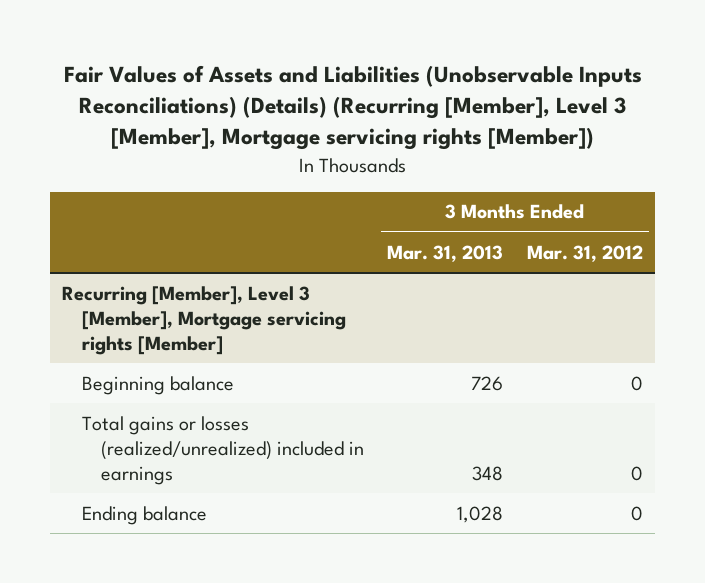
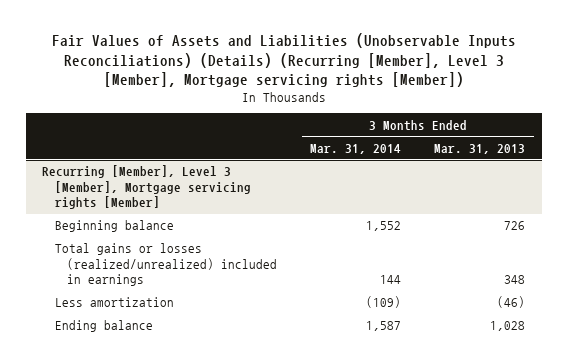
[526,244,643,262] Mar. 31, 2012 -> none
none -> [310,143,402,154] Mar. 31, 2014
none -> [54,297,174,308] Less amortization

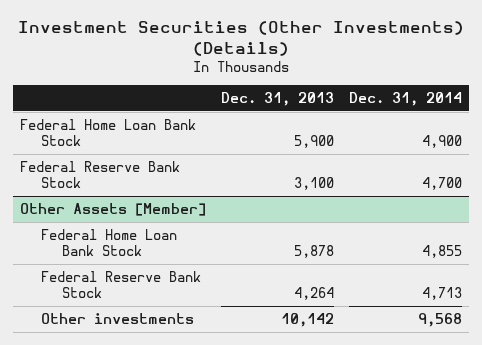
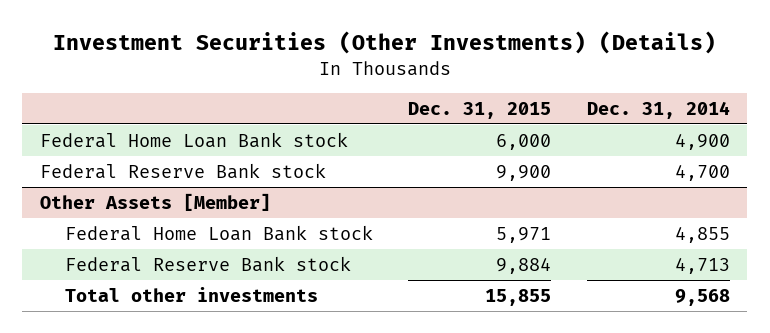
[220,92,334,107] Dec. 31, 2013 -> none
none -> [408,101,552,119] Dec. 31, 2015
[20,118,197,146] Federal Home Loan Bank Stock -> [39,131,348,148] Federal Home Loan Bank stock
[20,160,181,188] Federal Reserve Bank Stock -> [39,162,326,179] Federal Reserve Bank stock
[40,228,177,256] Federal Home Loan Bank Stock -> [65,224,374,241] Federal Home Loan Bank stock
[40,270,201,298] Federal Reserve Bank Stock -> [65,255,352,272] Federal Reserve Bank stock
[40,312,194,324] Other investments -> [65,286,319,302] Total other investments

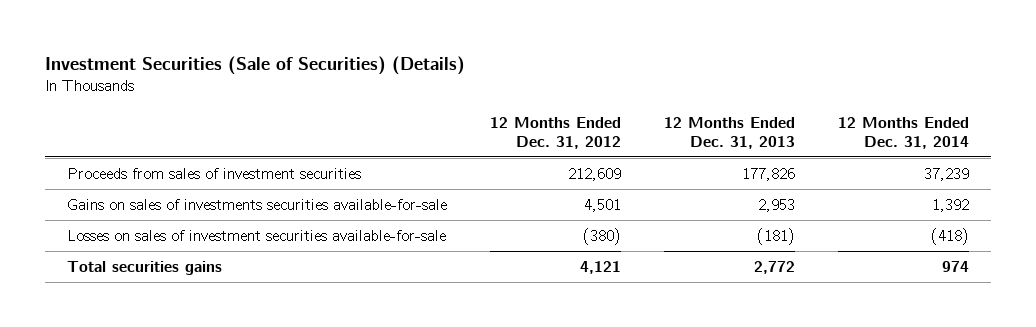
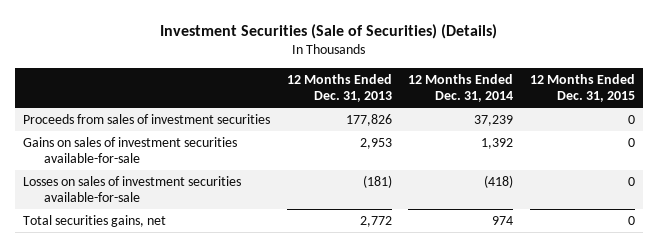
[489,116,621,149] 12 Months Ended Dec. 31, 2012 -> none
none -> [529,74,635,102] 12 Months Ended Dec. 31, 2015
[66,198,447,210] Gains on sales of investments securities available-for-sale -> [23,137,238,163] Gains on sales of investment securities available-for-sale
[66,260,222,275] Total securities gains -> [23,215,167,228] Total securities gains, net

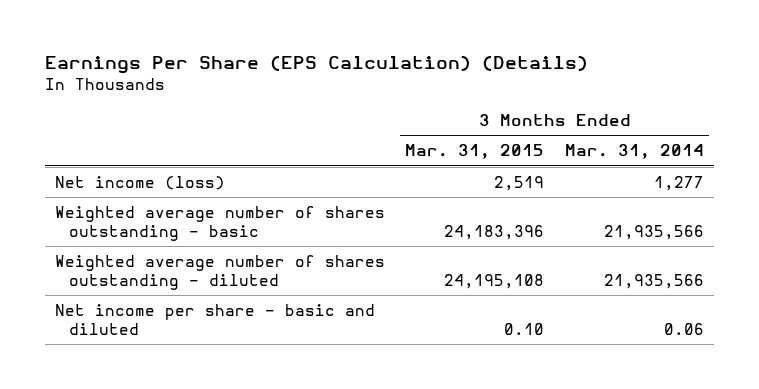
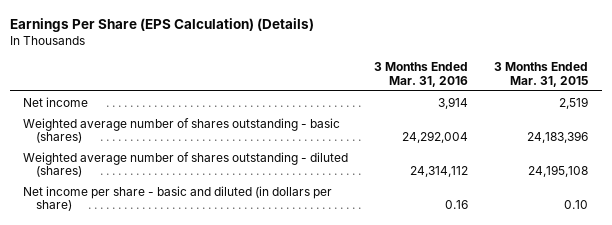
[564,144,704,160] Mar. 31, 2014 -> none
none -> [374,62,469,87] 3 Months Ended Mar. 31, 2016
[55,176,226,191] Net income (loss) -> [23,96,89,107] Net income
[55,206,386,241] Weighted average number of shares outstanding - basic -> [23,117,341,144] Weighted average number of shares outstanding - basic (shares)
[55,255,386,290] Weighted average number of shares outstanding - diluted -> [23,151,349,178] Weighted average number of shares outstanding - diluted (shares)
[55,304,376,335] Net income per share - basic and diluted -> [23,185,333,212] Net income per share - basic and diluted (in dollars per share)

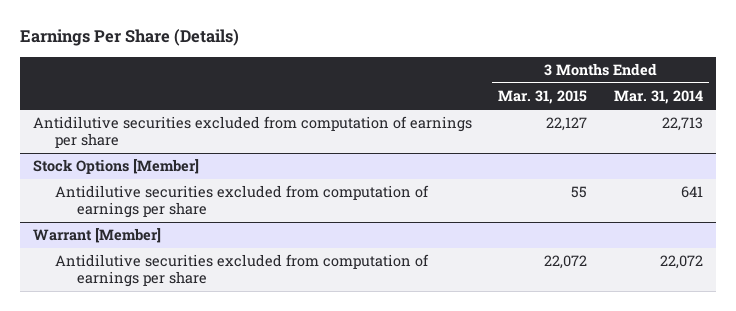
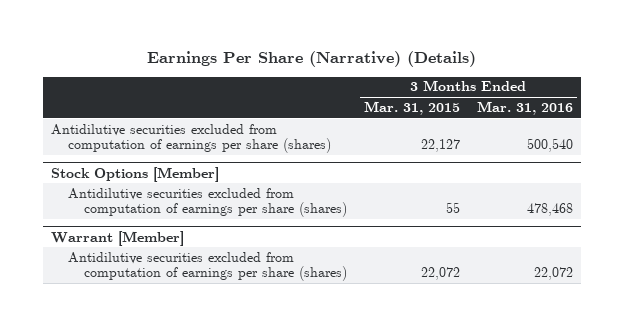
[19,29,239,47] Earnings Per Share (Details) -> [146,51,476,68] Earnings Per Share (Narrative) (Details)
[613,90,703,105] Mar. 31, 2014 -> none
none -> [476,100,573,115] Mar. 31, 2016
[32,116,472,149] Antidilutive securities excluded from computation of earnings per share -> [51,123,331,154] Antidilutive securities excluded from computation of earnings per share (shares)
[54,185,429,219] Antidilutive securities excluded from computation of earnings per share -> [67,187,348,218] Antidilutive securities excluded from computation of earnings per share (shares)
[54,254,429,288] Antidilutive securities excluded from computation of earnings per share -> [67,251,348,282] Antidilutive securities excluded from computation of earnings per share (shares)

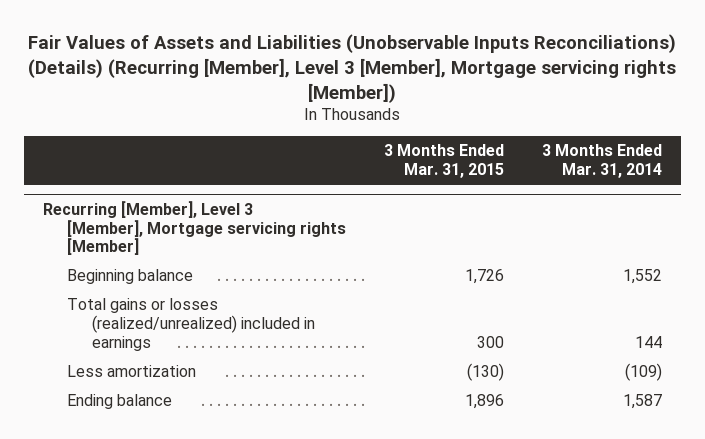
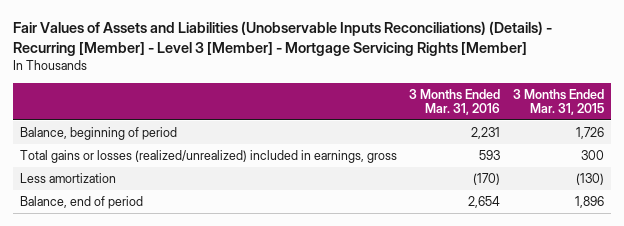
[28,33,677,103] Fair Values of Assets and Liabilities (Unobservable Inputs Reconciliations) (Details) (Recurring [Member], Level 3 [Member], Mortgage servicing rights [Member]) -> [13,21,553,56] Fair Values of Assets and Liabilities (Unobservable Inputs Reconciliations) (Details) - Recurring [Member] - Level 3 [Member] - Mortgage Servicing Rights [Member]
[541,144,662,179] 3 Months Ended Mar. 31, 2014 -> none
none -> [409,88,501,116] 3 Months Ended Mar. 31, 2016
[43,200,347,256] Recurring [Member], Level 3 [Member], Mortgage servicing rights [Member] -> none
[67,269,194,285] Beginning balance -> [19,126,177,140] Balance, beginning of period
[67,298,315,352] Total gains or losses (realized/unrealized) included in earnings -> [19,149,397,163] Total gains or losses (realized/unrealized) included in earnings, gross
[67,394,173,410] Ending balance -> [19,195,143,209] Balance, end of period

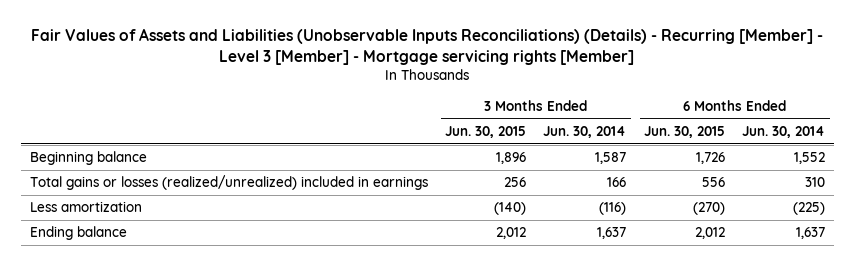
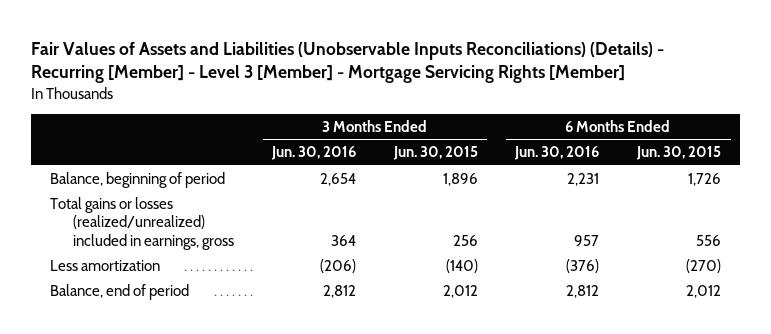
[31,28,824,66] Fair Values of Assets and Liabilities (Unobservable Inputs Reconciliations) (Details) - Recurring [Member] - Level 3 [Member] - Mortgage servicing rights [Member] -> [30,41,664,84] Fair Values of Assets and Liabilities (Unobservable Inputs Reconciliations) (Details) - Recurring [Member] - Level 3 [Member] - Mortgage Servicing Rights [Member]
[543,125,627,138] Jun. 30, 2014 -> none
[742,125,826,138] Jun. 30, 2014 -> none
none -> [270,146,356,161] Jun. 30, 2016
none -> [514,146,600,161] Jun. 30, 2016
[29,151,147,166] Beginning balance -> [49,171,225,188] Balance, beginning of period
[29,175,428,191] Total gains or losses (realized/unrealized) included in earnings -> [49,196,235,250] Total gains or losses (realized/unrealized) included in earnings, gross
[29,226,127,241] Ending balance -> [49,283,189,300] Balance, end of period

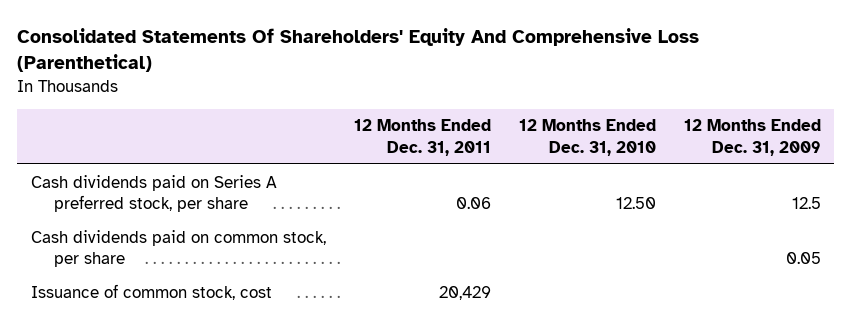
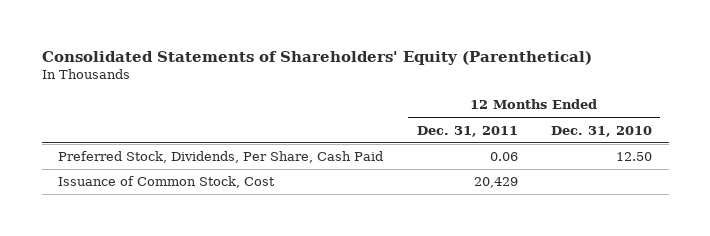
[17,28,700,73] Consolidated Statements Of Shareholders' Equity And Comprehensive Loss (Parenthetical) -> [41,50,592,65] Consolidated Statements of Shareholders' Equity (Parenthetical)
[683,119,821,156] 12 Months Ended Dec. 31, 2009 -> none
[31,229,327,267] Cash dividends paid on common stock, per share -> none
[31,174,278,212] Cash dividends paid on Series A preferred stock, per share -> [58,151,384,164] Preferred Stock, Dividends, Per Share, Cash Paid
[31,283,273,300] Issuance of common stock, cost -> [58,176,276,189] Issuance of Common Stock, Cost

